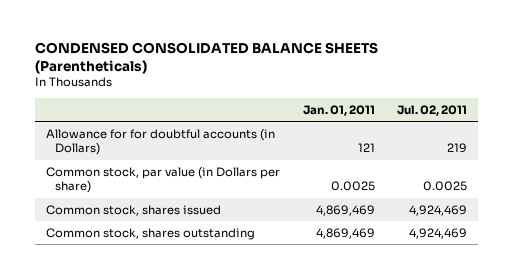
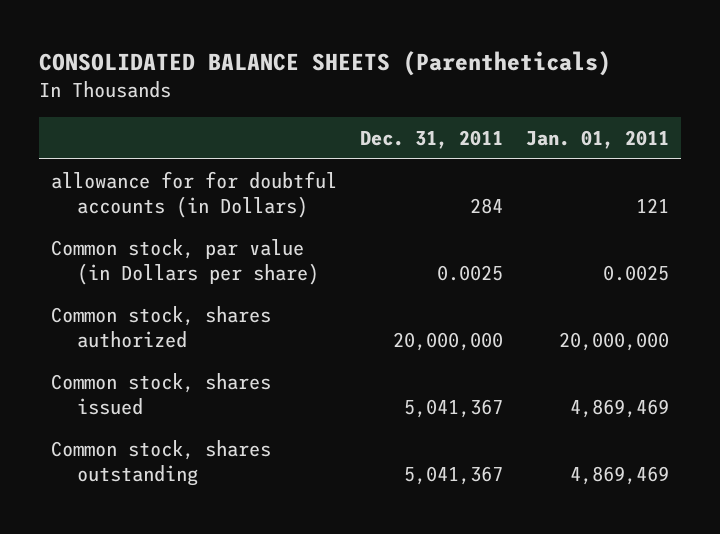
[34,41,378,74] CONDENSED CONSOLIDATED BALANCE SHEETS (Parentheticals) -> [39,51,612,77] CONSOLIDATED BALANCE SHEETS (Parentheticals)
[397,104,468,116] Jul. 02, 2011 -> none
none -> [360,129,504,149] Dec. 31, 2011
[46,128,276,156] Allowance for for doubtful accounts (in Dollars) -> [50,170,337,219] allowance for for doubtful accounts (in Dollars)
none -> [50,305,271,349] Common stock, shares authorized

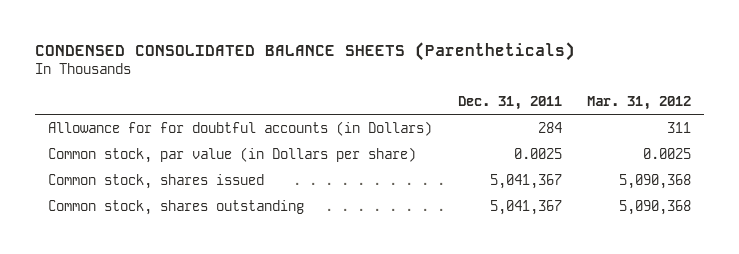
[39,51,612,77] CONSOLIDATED BALANCE SHEETS (Parentheticals) -> [34,42,575,62] CONDENSED CONSOLIDATED BALANCE SHEETS (Parentheticals)
[526,129,670,149] Jan. 01, 2011 -> none
none -> [587,95,692,110] Mar. 31, 2012
[50,170,337,219] allowance for for doubtful accounts (in Dollars) -> [47,120,432,136] Allowance for for doubtful accounts (in Dollars)
[50,305,271,349] Common stock, shares authorized -> none

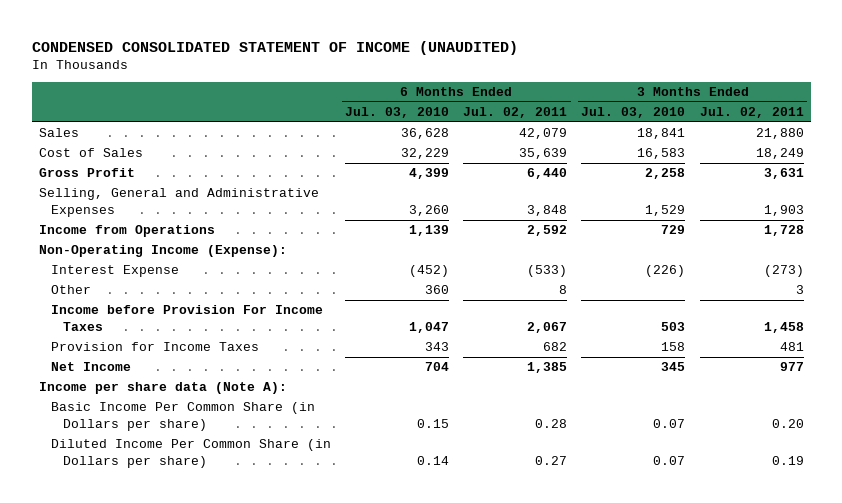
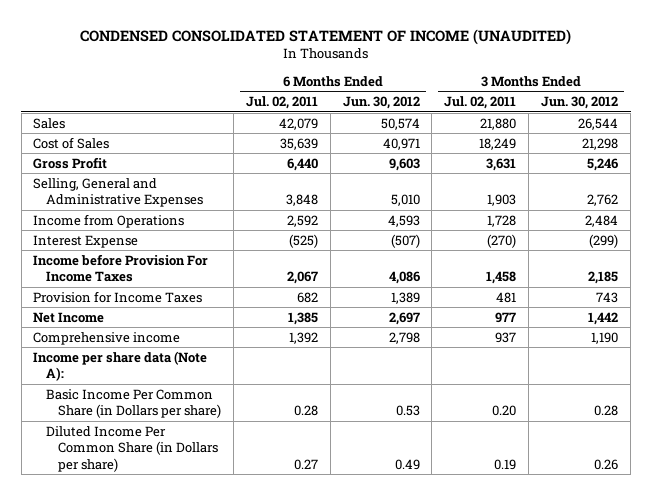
[345,107,450,119] Jul. 03, 2010 -> none
[581,107,686,119] Jul. 03, 2010 -> none
none -> [342,96,420,110] Jun. 30, 2012
none -> [541,96,619,110] Jun. 30, 2012
[38,245,287,258] Non-Operating Income (Expense): -> none
[50,285,91,295] Other -> none
[527,265,568,278] (533) -> [288,233,318,248] (525)
[763,265,804,278] (273) -> [487,233,517,248] (270)
none -> [33,331,181,345] Comprehensive income

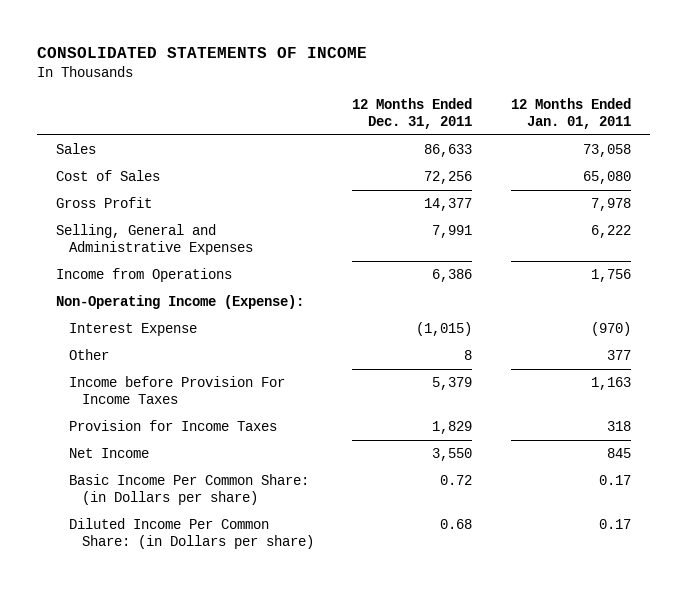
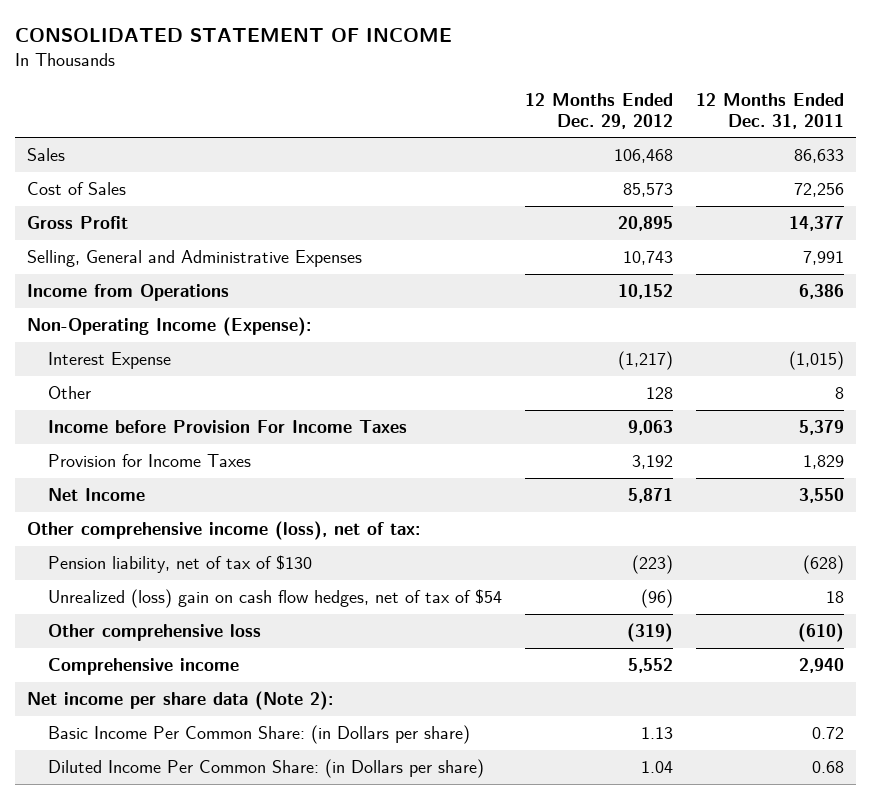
[36,47,367,59] CONSOLIDATED STATEMENTS OF INCOME -> [15,28,453,43] CONSOLIDATED STATEMENT OF INCOME
[510,97,631,129] 12 Months Ended Jan. 01, 2011 -> none
none -> [525,93,674,129] 12 Months Ended Dec. 29, 2012
none -> [26,520,420,540] Other comprehensive income (loss), net of tax:
none -> [47,554,312,573] Pension liability, net of tax of $130
none -> [47,588,502,608] Unrealized (loss) gain on cash flow hedges, net of tax of $54
none -> [47,623,261,641] Other comprehensive loss
none -> [47,657,239,675] Comprehensive income
none -> [26,690,333,710] Net income per share data (Note 2):

